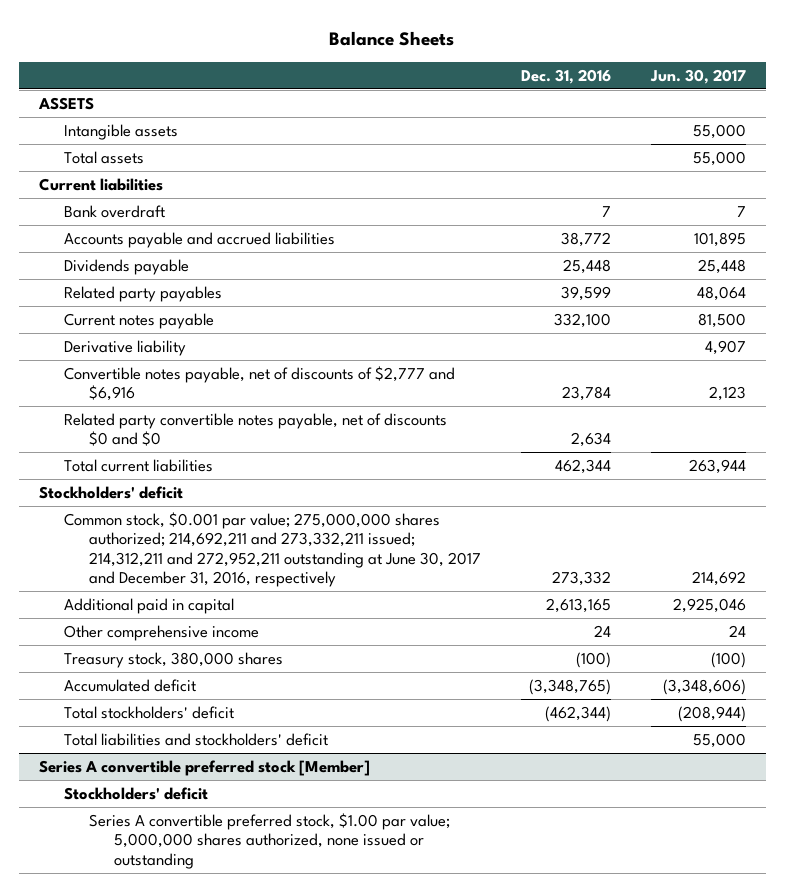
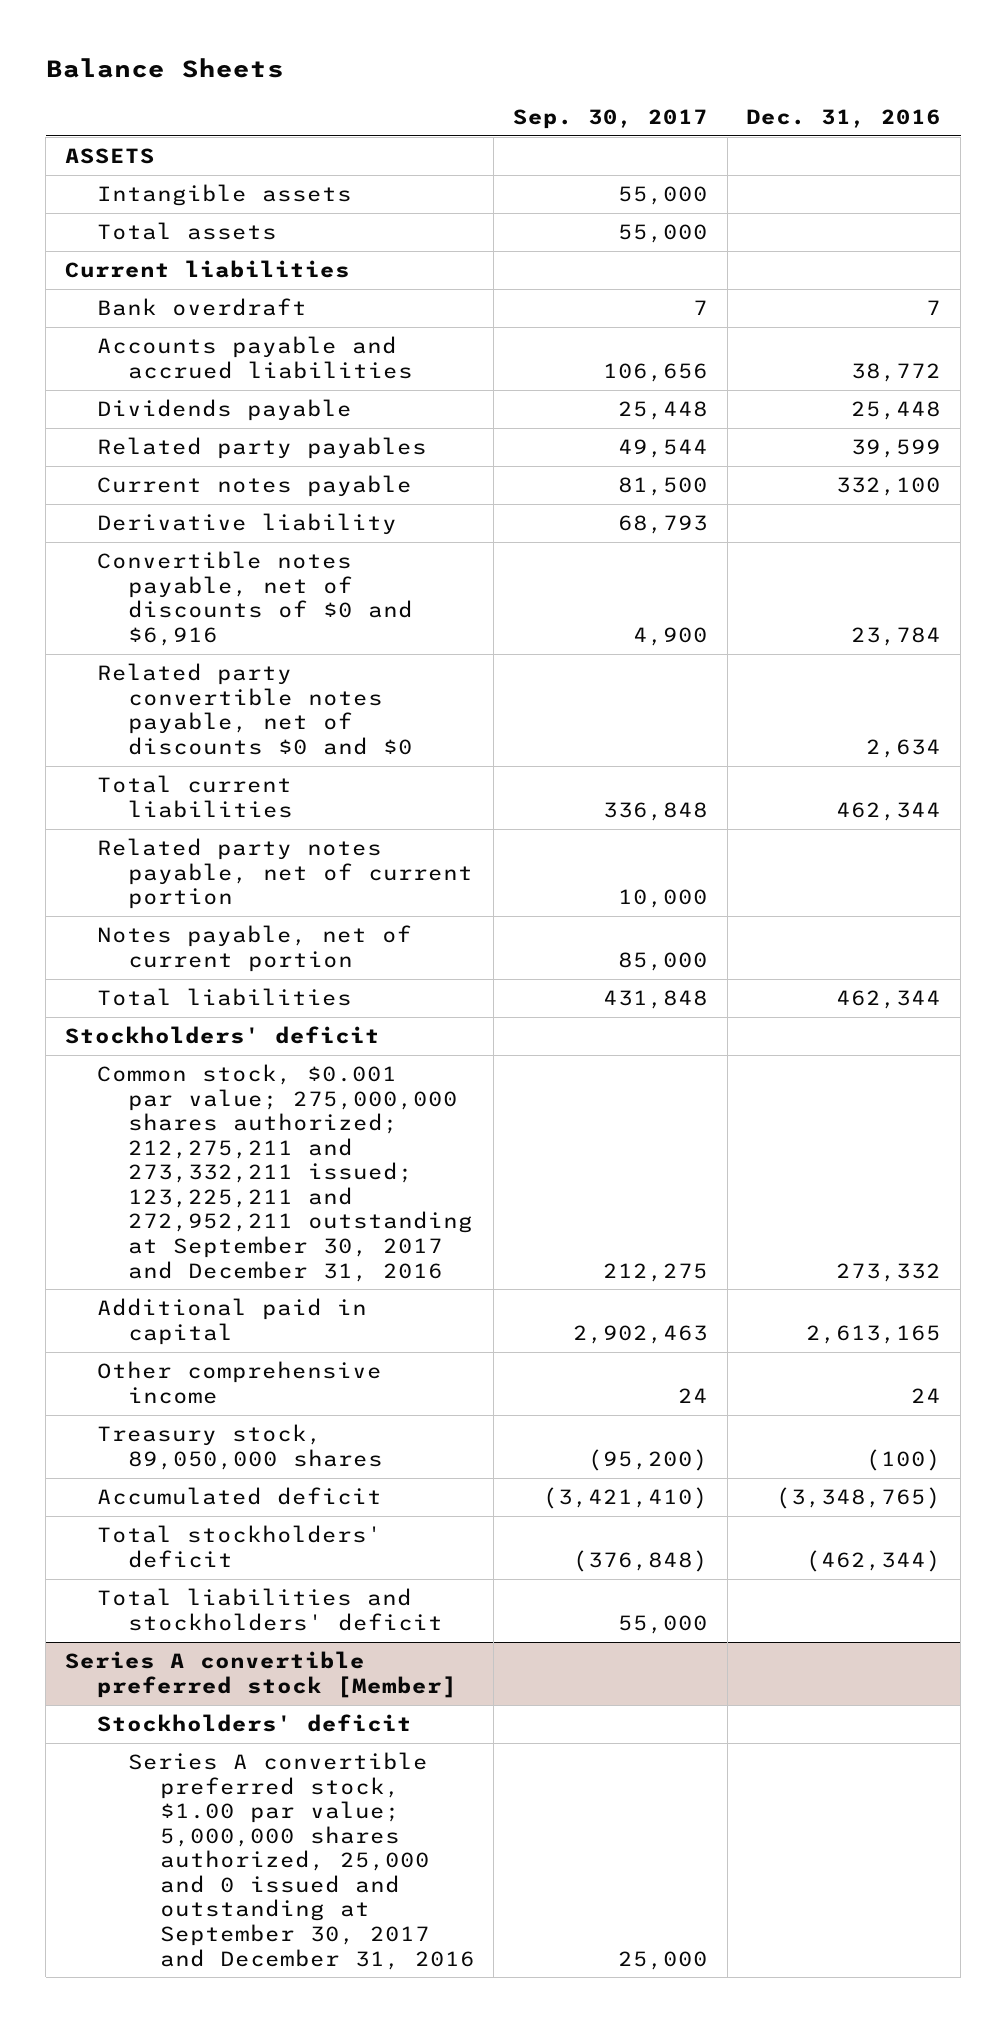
[649,68,746,84] Jun. 30, 2017 -> none
none -> [513,108,709,129] Sep. 30, 2017
[63,365,455,402] Convertible notes payable, net of discounts of $2,777 and $6,916 -> [96,551,414,646] Convertible notes payable, net of discounts of $0 and $6,916
none -> [96,838,474,910] Related party notes payable, net of current portion
none -> [96,925,412,972] Notes payable, net of current portion
none -> [96,988,352,1007] Total liabilities
[63,511,481,588] Common stock, $0.001 par value; 275,000,000 shares authorized; 214,692,211 and 273,332,211 issued; 214,312,211 and 272,952,211 outstanding at June 30, 2017 and December 31, 2016, respectively -> [96,1064,474,1282] Common stock, $0.001 par value; 275,000,000 shares authorized; 212,275,211 and 273,332,211 issued; 123,225,211 and 272,952,211 outstanding at September 30, 2017 and December 31, 2016
[63,651,283,668] Treasury stock, 380,000 shares -> [96,1424,384,1470] Treasury stock, 89,050,000 shares
[88,812,450,869] Series A convertible preferred stock, $1.00 par value; 5,000,000 shares authorized, none issued or outstanding -> [128,1752,475,1970] Series A convertible preferred stock, $1.00 par value; 5,000,000 shares authorized, 25,000 and 0 issued and outstanding at September 30, 2017 and December 31, 2016

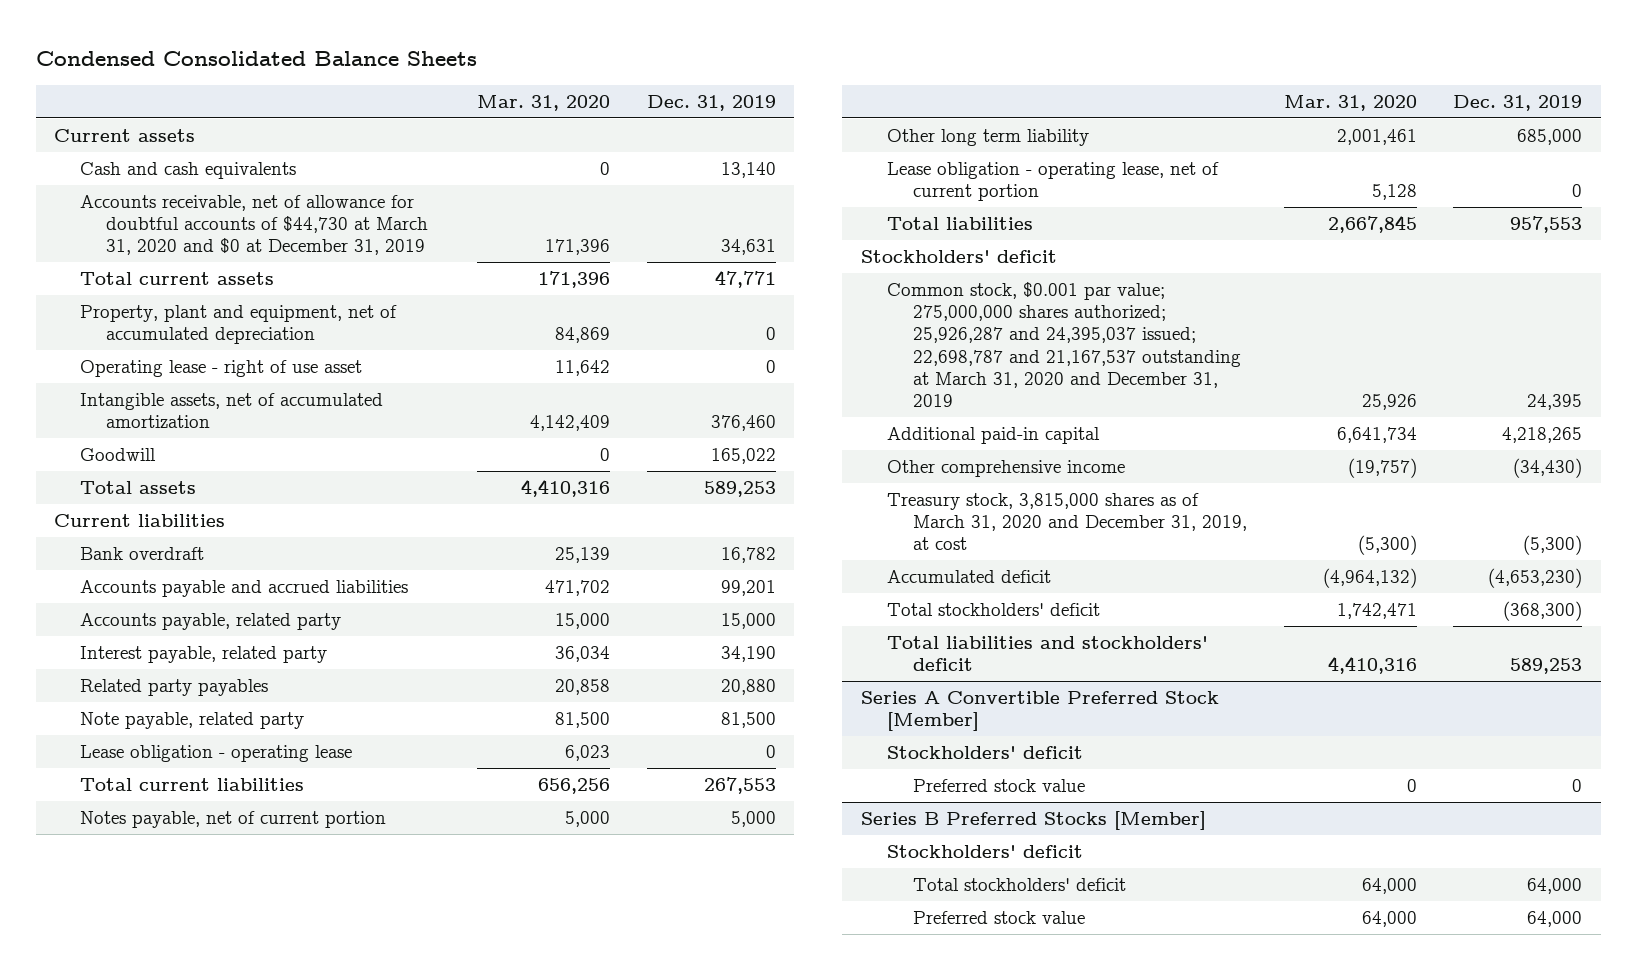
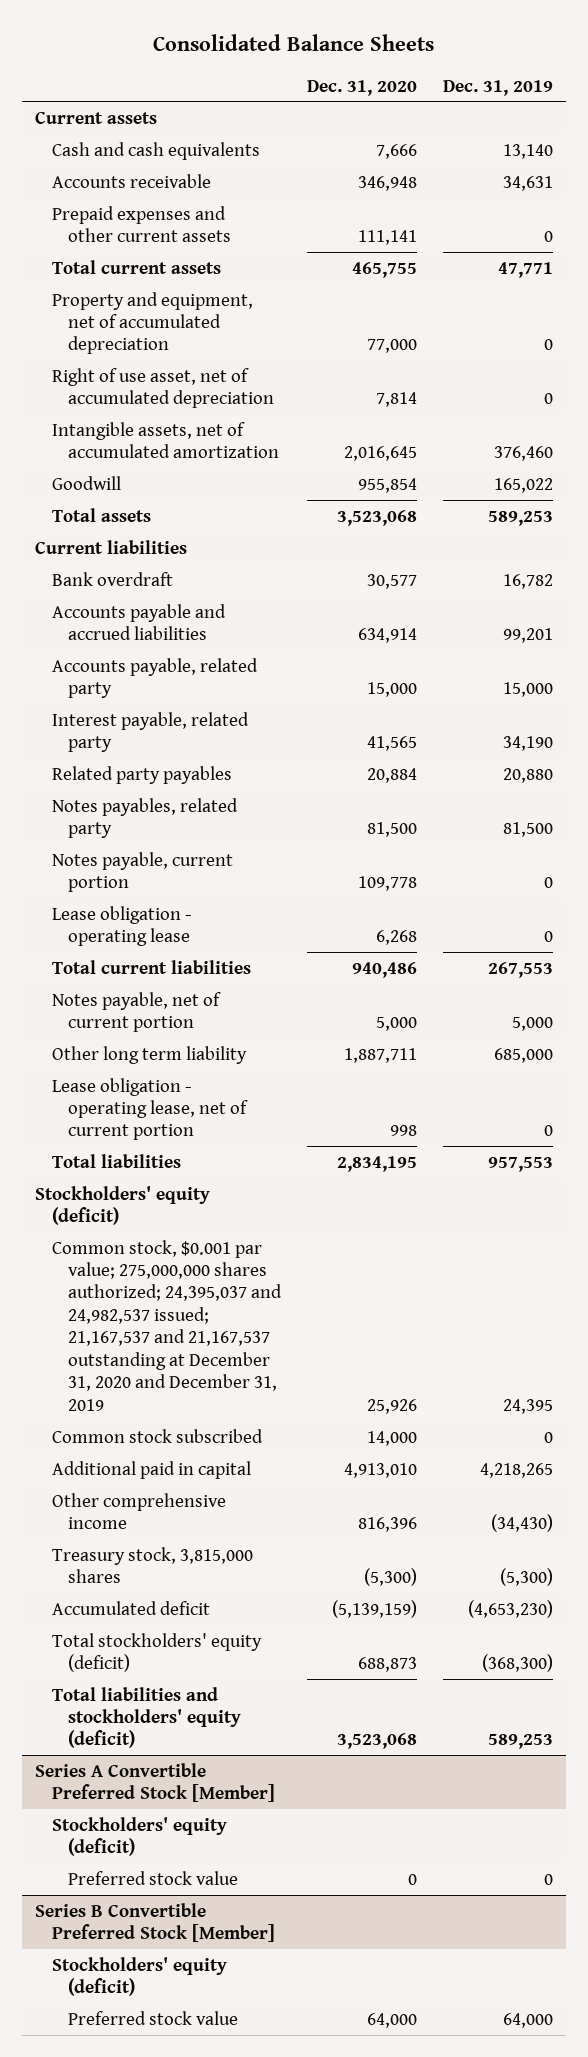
[35,50,477,66] Condensed Consolidated Balance Sheets -> [153,34,435,52] Consolidated Balance Sheets
[477,94,611,111] Mar. 31, 2020 -> none
none -> [307,79,418,96] Dec. 31, 2020
[80,194,429,256] Accounts receivable, net of allowance for doubtful accounts of $44,730 at March 31, 2020 and $0 at December 31, 2019 -> [51,173,211,188] Accounts receivable
none -> [51,205,232,242] Prepaid expenses and other current assets
[80,304,398,345] Property, plant and equipment, net of accumulated depreciation -> [51,291,253,355] Property and equipment, net of accumulated depreciation
[80,359,363,377] Operating lease - right of use asset -> [51,367,275,408] Right of use asset, net of accumulated depreciation
[80,711,305,729] Note payable, related party -> [51,797,238,838] Notes payables, related party
none -> [51,851,233,892] Notes payable, current portion
[860,249,1057,263] Stockholders' deficit -> [35,1185,211,1225] Stockholders' equity (deficit)
[886,281,1241,408] Common stock, $0.001 par value; 275,000,000 shares authorized; 25,926,287 and 24,395,037 issued; 22,698,787 and 21,167,537 outstanding at March 31, 2020 and December 31, 2019 -> [51,1239,283,1411] Common stock, $0.001 par value; 275,000,000 shares authorized; 24,395,037 and 24,982,537 issued; 21,167,537 and 21,167,537 outstanding at December 31, 2020 and December 31, 2019
none -> [51,1428,263,1443] Common stock subscribed
[886,426,1100,444] Additional paid-in capital -> [51,1460,251,1479] Additional paid in capital
[886,492,1247,551] Treasury stock, 3,815,000 shares as of March 31, 2020 and December 31, 2019, at cost -> [51,1546,253,1583] Treasury stock, 3,815,000 shares
[886,602,1100,616] Total stockholders' deficit -> [51,1632,262,1672] Total stockholders' equity (deficit)
[886,635,1208,672] Total liabilities and stockholders' deficit -> [51,1686,242,1749] Total liabilities and stockholders' equity (deficit)
[886,745,1083,759] Stockholders' deficit -> [51,1816,227,1856] Stockholders' equity (deficit)
[912,877,1126,891] Total stockholders' deficit -> none
[860,810,1206,830] Series B Preferred Stocks [Member] -> [35,1902,275,1942] Series B Convertible Preferred Stock [Member]
[886,844,1083,858] Stockholders' deficit -> [51,1956,227,1996] Stockholders' equity (deficit)

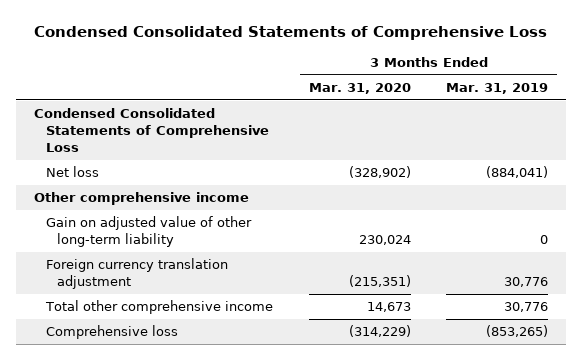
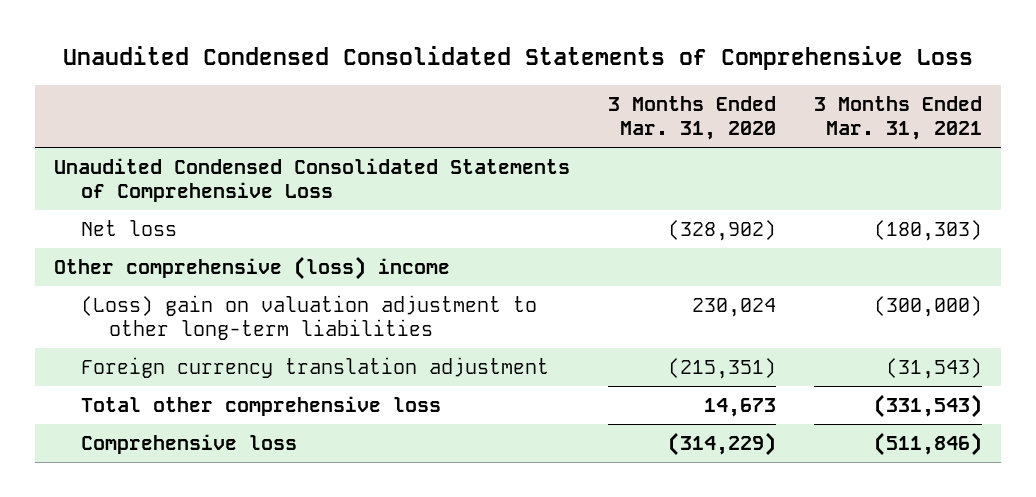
[34,25,548,40] Condensed Consolidated Statements of Comprehensive Loss -> [63,46,974,71] Unaudited Condensed Consolidated Statements of Comprehensive Loss
[446,83,549,95] Mar. 31, 2019 -> none
none -> [814,95,983,141] 3 Months Ended Mar. 31, 2021
[34,108,269,153] Condensed Consolidated Statements of Comprehensive Loss -> [53,157,570,203] Unaudited Condensed Consolidated Statements of Comprehensive Loss
[34,192,250,206] Other comprehensive income -> [53,255,450,280] Other comprehensive (loss) income
[45,216,252,248] Gain on adjusted value of other long-term liability -> [81,294,538,341] (Loss) gain on valuation adjustment to other long-term liabilities
[44,300,273,315] Total other comprehensive income -> [81,395,442,416] Total other comprehensive loss

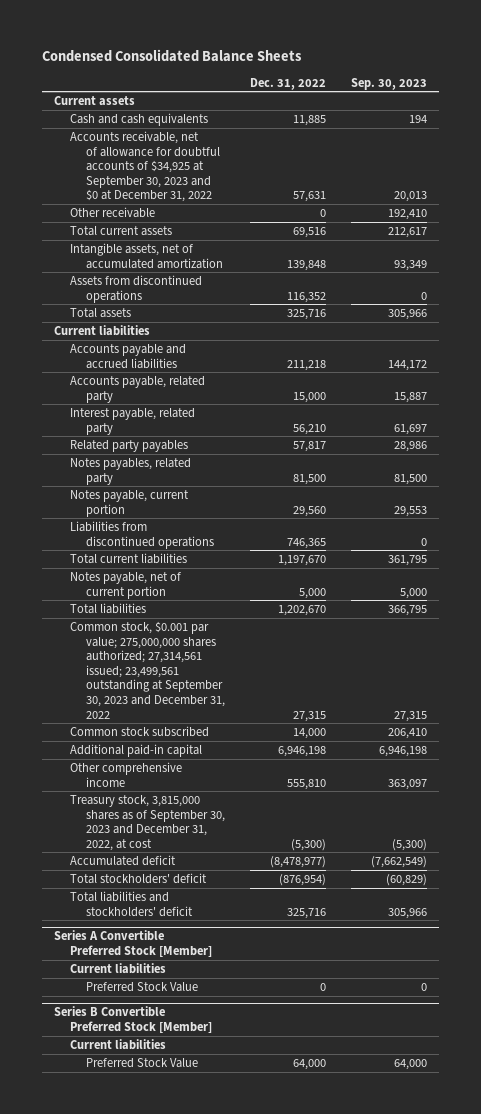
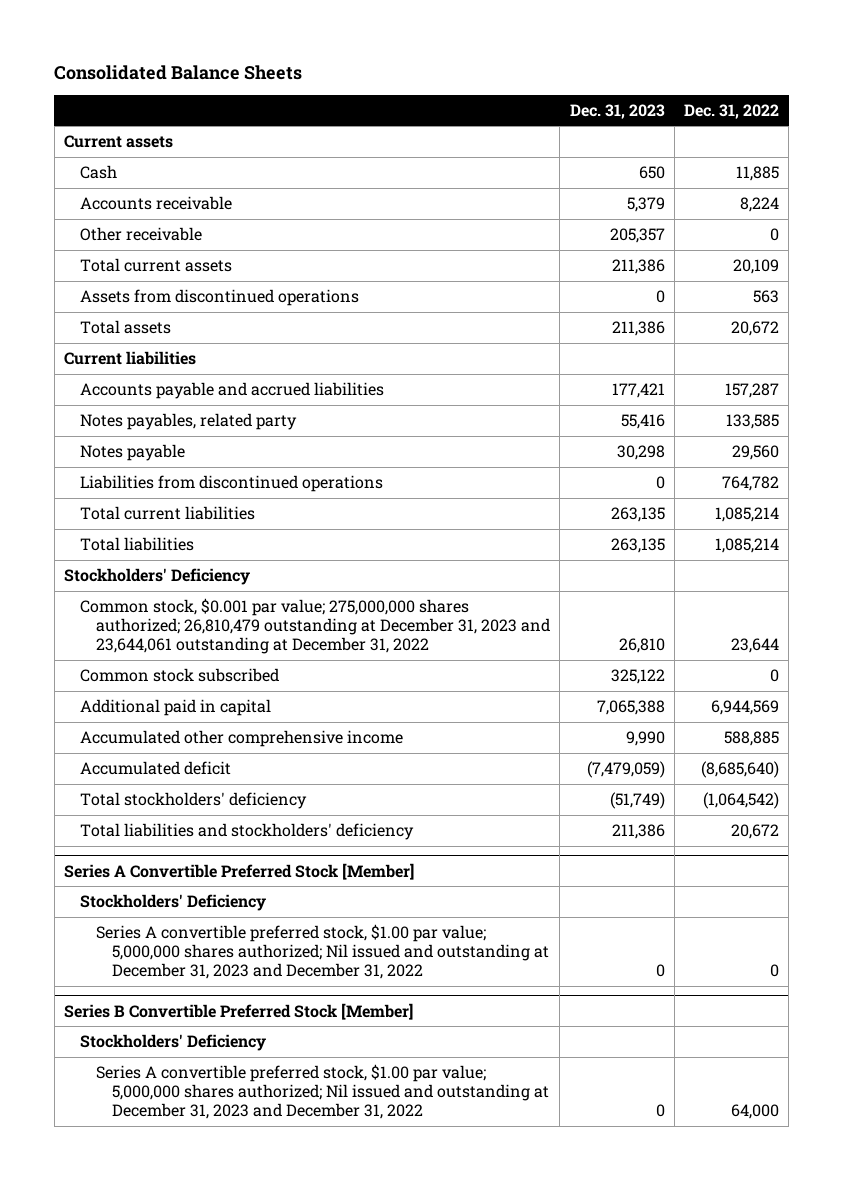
[42,49,303,63] Condensed Consolidated Balance Sheets -> [54,64,303,80] Consolidated Balance Sheets
[351,77,428,90] Sep. 30, 2023 -> none
none -> [569,103,665,119] Dec. 31, 2023
[70,130,221,203] Accounts receivable, net of allowance for doubtful accounts of $34,925 at September 30, 2023 and $0 at December 31, 2022 -> none
[70,112,209,126] Cash and cash equivalents -> [80,164,118,179] Cash
none -> [80,195,233,210] Accounts receivable
[70,242,224,269] Intangible assets, net of accumulated amortization -> none
[293,226,327,238] 69,516 -> [732,258,779,274] 20,109
[287,291,327,303] 116,352 -> [752,289,779,303] 563
[287,308,327,320] 325,716 -> [730,320,779,336] 20,672
[70,375,206,403] Accounts payable, related party -> none
[70,407,196,435] Interest payable, related party -> none
[70,439,189,452] Related party payables -> none
[70,571,182,599] Notes payable, net of current portion -> none
[70,794,226,851] Treasury stock, 3,815,000 shares as of September 30, 2023 and December 31, 2022, at cost -> none
[287,359,327,371] 211,218 -> [724,382,779,398] 157,287
[293,473,327,485] 81,500 -> [725,413,779,429] 133,585
[70,489,190,517] Notes payable, current portion -> [80,443,186,461] Notes payable
[287,537,327,549] 746,365 -> [721,475,779,491] 764,782
[278,554,327,566] 1,197,670 -> [714,506,779,522] 1,085,214
[278,604,327,616] 1,202,670 -> [714,537,779,553] 1,085,214
none -> [64,567,251,585] Stockholders' Deficiency
[70,620,226,719] Common stock, $0.001 par value; 275,000,000 shares authorized; 27,314,561 issued; 23,499,561 outstanding at September 30, 2023 and December 31, 2022 -> [80,597,551,655] Common stock, $0.001 par value; 275,000,000 shares authorized; 26,810,479 outstanding at December 31, 2023 and 23,644,061 outstanding at December 31, 2022
[293,710,327,722] 27,315 -> [730,638,779,654] 23,644
[293,727,327,739] 14,000 -> [769,668,779,682] 0
[70,743,203,757] Additional paid-in capital -> [80,698,272,716] Additional paid in capital
[278,745,327,757] 6,946,198 -> [710,699,779,715] 6,944,569
[70,761,183,787] Other comprehensive income -> [80,729,404,747] Accumulated other comprehensive income
[287,778,327,790] 555,810 -> [723,730,779,746] 588,885
[270,855,327,868] (8,478,977) -> [700,760,779,778] (8,685,640)
[70,872,208,884] Total stockholders' deficit -> [80,791,308,809] Total stockholders' deficiency
[279,873,327,886] (876,954) -> [702,791,779,809] (1,064,542)
[70,890,194,917] Total liabilities and stockholders' deficit -> [80,822,415,840] Total liabilities and stockholders' deficiency
[287,907,327,919] 325,716 -> [730,823,779,839] 20,672
[70,962,167,974] Current liabilities -> none
none -> [80,893,267,911] Stockholders' Deficiency
[86,981,199,992] Preferred Stock Value -> [96,923,550,980] Series A convertible preferred stock, $1.00 par value; 5,000,000 shares authorized; Nil issued and outstanding at December 31, 2023 and December 31, 2022
[70,1038,167,1050] Current liabilities -> none
none -> [80,1033,267,1051] Stockholders' Deficiency
[86,1057,199,1068] Preferred Stock Value -> [96,1063,550,1120] Series A convertible preferred stock, $1.00 par value; 5,000,000 shares authorized; Nil issued and outstanding at December 31, 2023 and December 31, 2022

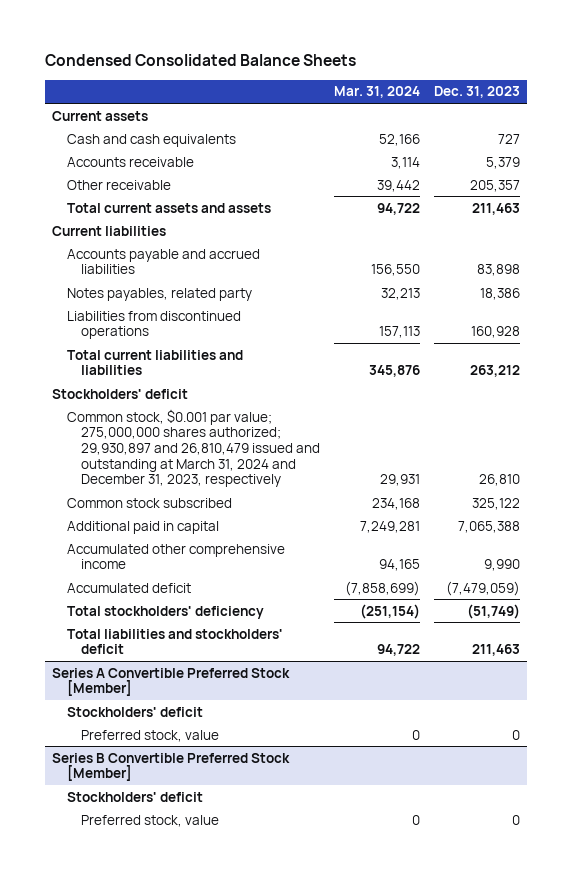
[54,64,303,80] Consolidated Balance Sheets -> [45,54,357,67] Condensed Consolidated Balance Sheets
[683,103,779,119] Dec. 31, 2022 -> none
none -> [334,86,421,99] Mar. 31, 2024
[80,164,118,179] Cash -> none
none -> [66,133,236,147] Cash and cash equivalents
[80,288,360,306] Assets from discontinued operations -> none
[80,319,172,334] Total assets -> none
[80,257,233,272] Total current assets -> [66,202,271,213] Total current assets and assets
[611,258,665,274] 211,386 -> [471,202,520,215] 211,463
[80,443,186,461] Notes payable -> none
[80,536,195,551] Total liabilities -> none
[611,382,665,398] 177,421 -> [476,264,520,277] 83,898
[620,413,665,429] 55,416 -> [479,287,520,300] 18,386
[655,475,665,489] 0 -> [470,326,520,339] 160,928
[80,505,256,520] Total current liabilities -> [66,349,243,376] Total current liabilities and liabilities
[610,506,665,522] 263,135 -> [469,365,520,378] 263,212
[64,567,251,585] Stockholders' Deficiency -> [52,388,189,399] Stockholders' deficit
[80,597,551,655] Common stock, $0.001 par value; 275,000,000 shares authorized; 26,810,479 outstanding at December 31, 2023 and 23,644,061 outstanding at December 31, 2022 -> [66,408,321,488] Common stock, $0.001 par value; 275,000,000 shares authorized; 29,930,897 and 26,810,479 issued and outstanding at March 31, 2024 and December 31, 2023, respectively
[80,822,415,840] Total liabilities and stockholders' deficiency -> [66,628,283,655] Total liabilities and stockholders' deficit
[611,823,665,839] 211,386 -> [471,644,520,657] 211,463
[80,893,267,911] Stockholders' Deficiency -> [66,706,203,717] Stockholders' deficit
[96,923,550,980] Series A convertible preferred stock, $1.00 par value; 5,000,000 shares authorized; Nil issued and outstanding at December 31, 2023 and December 31, 2022 -> [81,729,220,742] Preferred stock, value
[80,1033,267,1051] Stockholders' Deficiency -> [66,791,203,802] Stockholders' deficit
[96,1063,550,1120] Series A convertible preferred stock, $1.00 par value; 5,000,000 shares authorized; Nil issued and outstanding at December 31, 2023 and December 31, 2022 -> [81,814,220,827] Preferred stock, value

